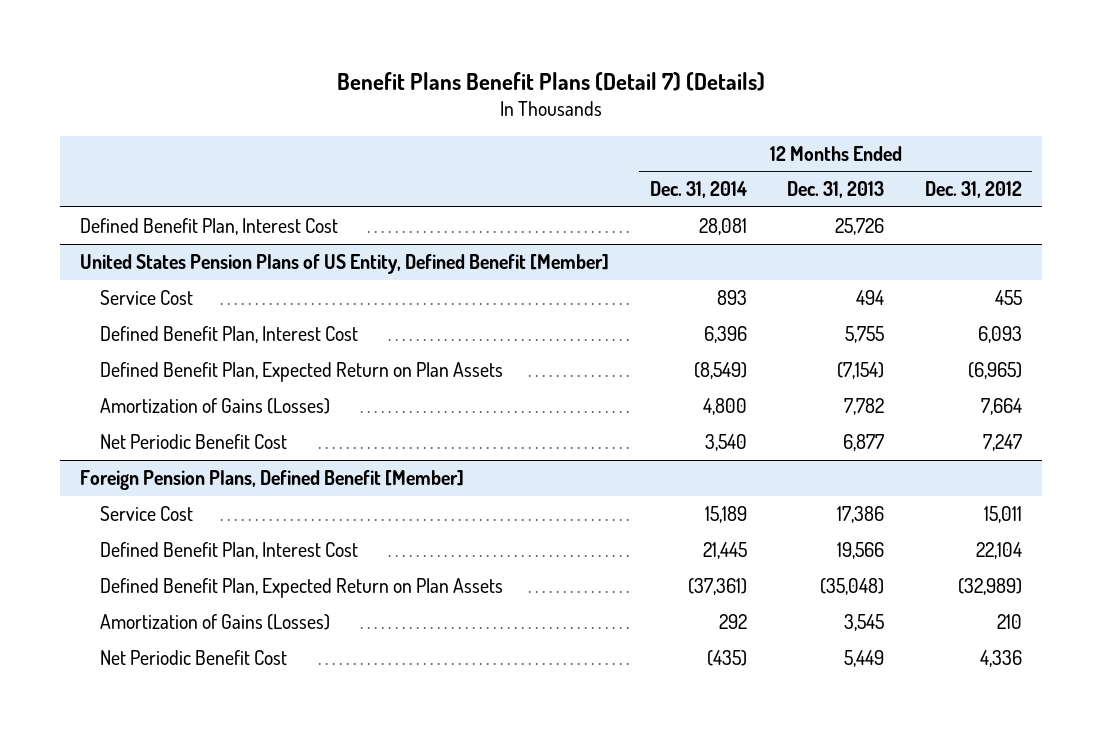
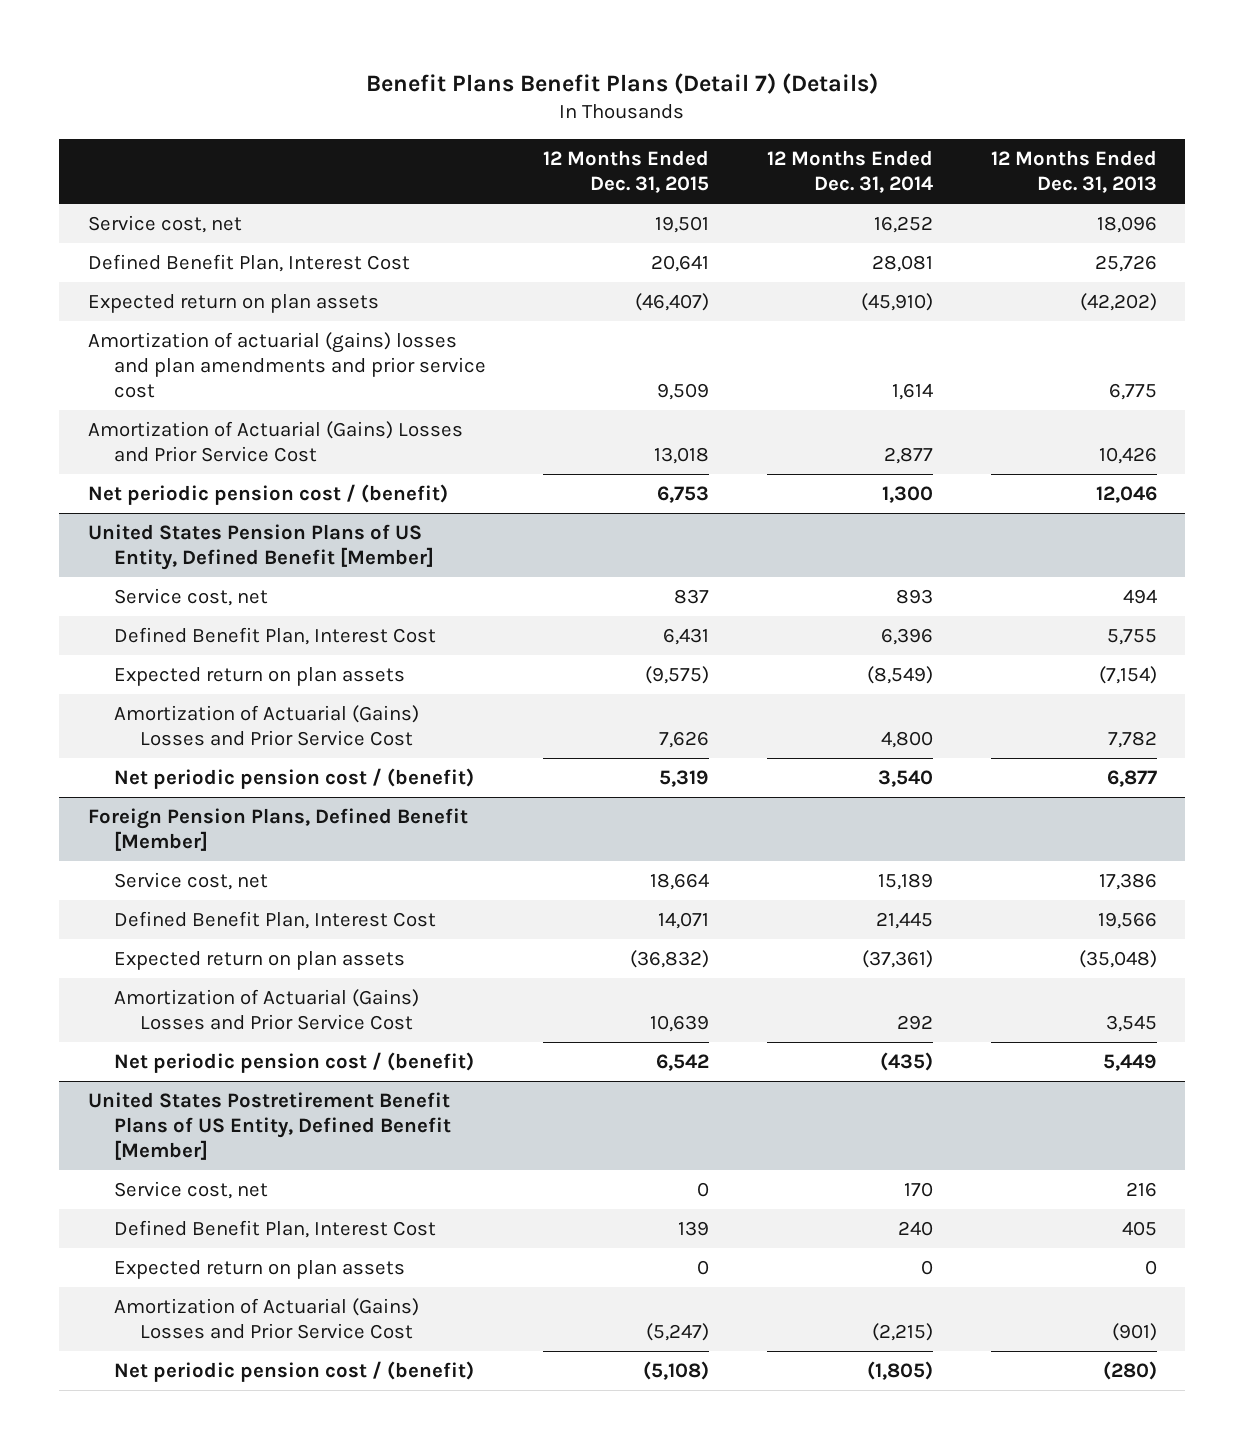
[924,181,1022,199] Dec. 31, 2012 -> none
none -> [543,150,710,194] 12 Months Ended Dec. 31, 2015
none -> [87,215,242,234] Service cost, net
none -> [87,294,379,314] Expected return on plan assets
none -> [87,332,486,399] Amortization of actuarial (gains) losses and plan amendments and prior service cost
none -> [87,421,463,463] Amortization of Actuarial (Gains) Losses and Prior Service Cost
none -> [87,484,448,506] Net periodic pension cost / (benefit)
[100,289,194,305] Service Cost -> [113,588,268,607] Service cost, net
[100,361,504,382] Defined Benefit Plan, Expected Return on Plan Assets -> [113,667,405,687] Expected return on plan assets
[100,397,331,414] Amortization of Gains (Losses) -> [113,705,419,747] Amortization of Actuarial (Gains) Losses and Prior Service Cost
[100,433,288,449] Net Periodic Benefit Cost -> [113,768,474,790] Net periodic pension cost / (benefit)
[100,505,194,521] Service Cost -> [113,872,268,891] Service cost, net
[100,577,504,598] Defined Benefit Plan, Expected Return on Plan Assets -> [113,951,405,971] Expected return on plan assets
[100,613,331,630] Amortization of Gains (Losses) -> [113,989,419,1031] Amortization of Actuarial (Gains) Losses and Prior Service Cost
[100,649,288,665] Net Periodic Benefit Cost -> [113,1052,474,1074] Net periodic pension cost / (benefit)
none -> [87,1092,451,1161] United States Postretirement Benefit Plans of US Entity, Defined Benefit [Member]
none -> [113,1181,268,1200] Service cost, net
none -> [113,1220,436,1239] Defined Benefit Plan, Interest Cost
none -> [113,1260,405,1280] Expected return on plan assets
none -> [113,1298,419,1340] Amortization of Actuarial (Gains) Losses and Prior Service Cost
none -> [113,1361,474,1383] Net periodic pension cost / (benefit)

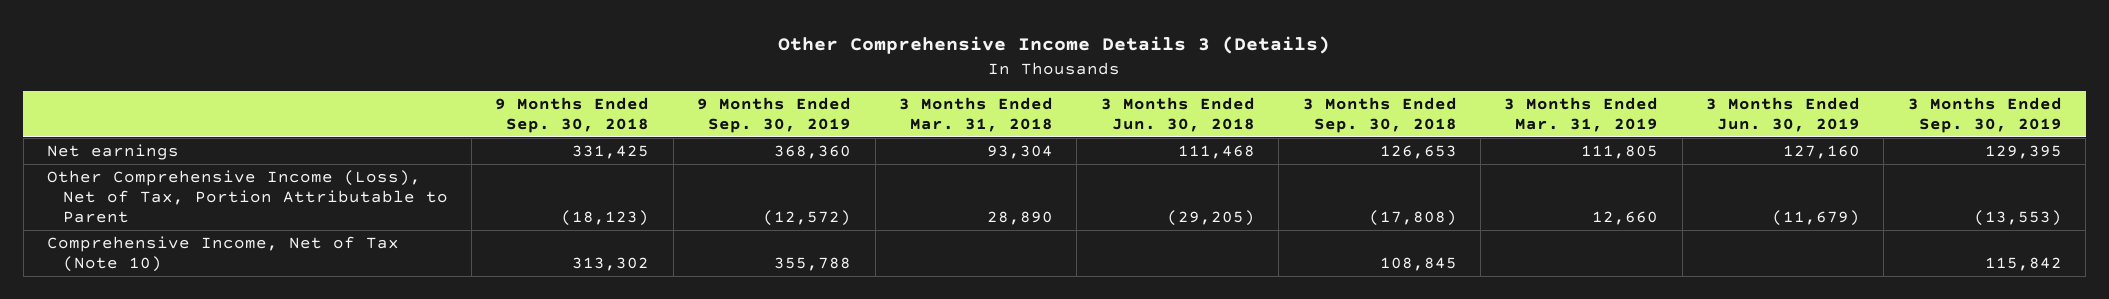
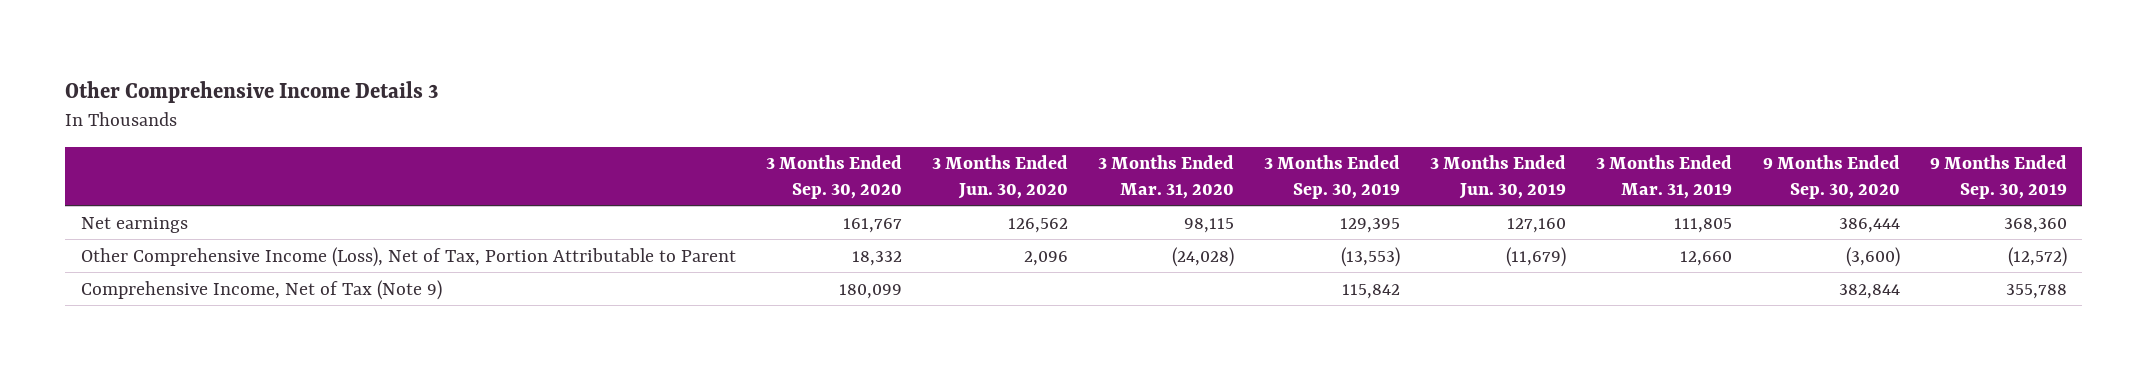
[778,36,1331,55] Other Comprehensive Income Details 3 (Details) -> [65,80,439,103] Other Comprehensive Income Details 3
[495,96,650,133] 9 Months Ended Sep. 30, 2018 -> none
[898,96,1053,132] 3 Months Ended Mar. 31, 2018 -> none
[1100,96,1255,132] 3 Months Ended Jun. 30, 2018 -> none
[1302,96,1457,133] 3 Months Ended Sep. 30, 2018 -> none
none -> [765,155,902,199] 3 Months Ended Sep. 30, 2020
none -> [931,155,1068,199] 3 Months Ended Jun. 30, 2020
none -> [1097,155,1234,199] 3 Months Ended Mar. 31, 2020
none -> [1762,155,1900,199] 9 Months Ended Sep. 30, 2020
[47,235,400,272] Comprehensive Income, Net of Tax (Note 10) -> [80,279,442,300] Comprehensive Income, Net of Tax (Note 9)

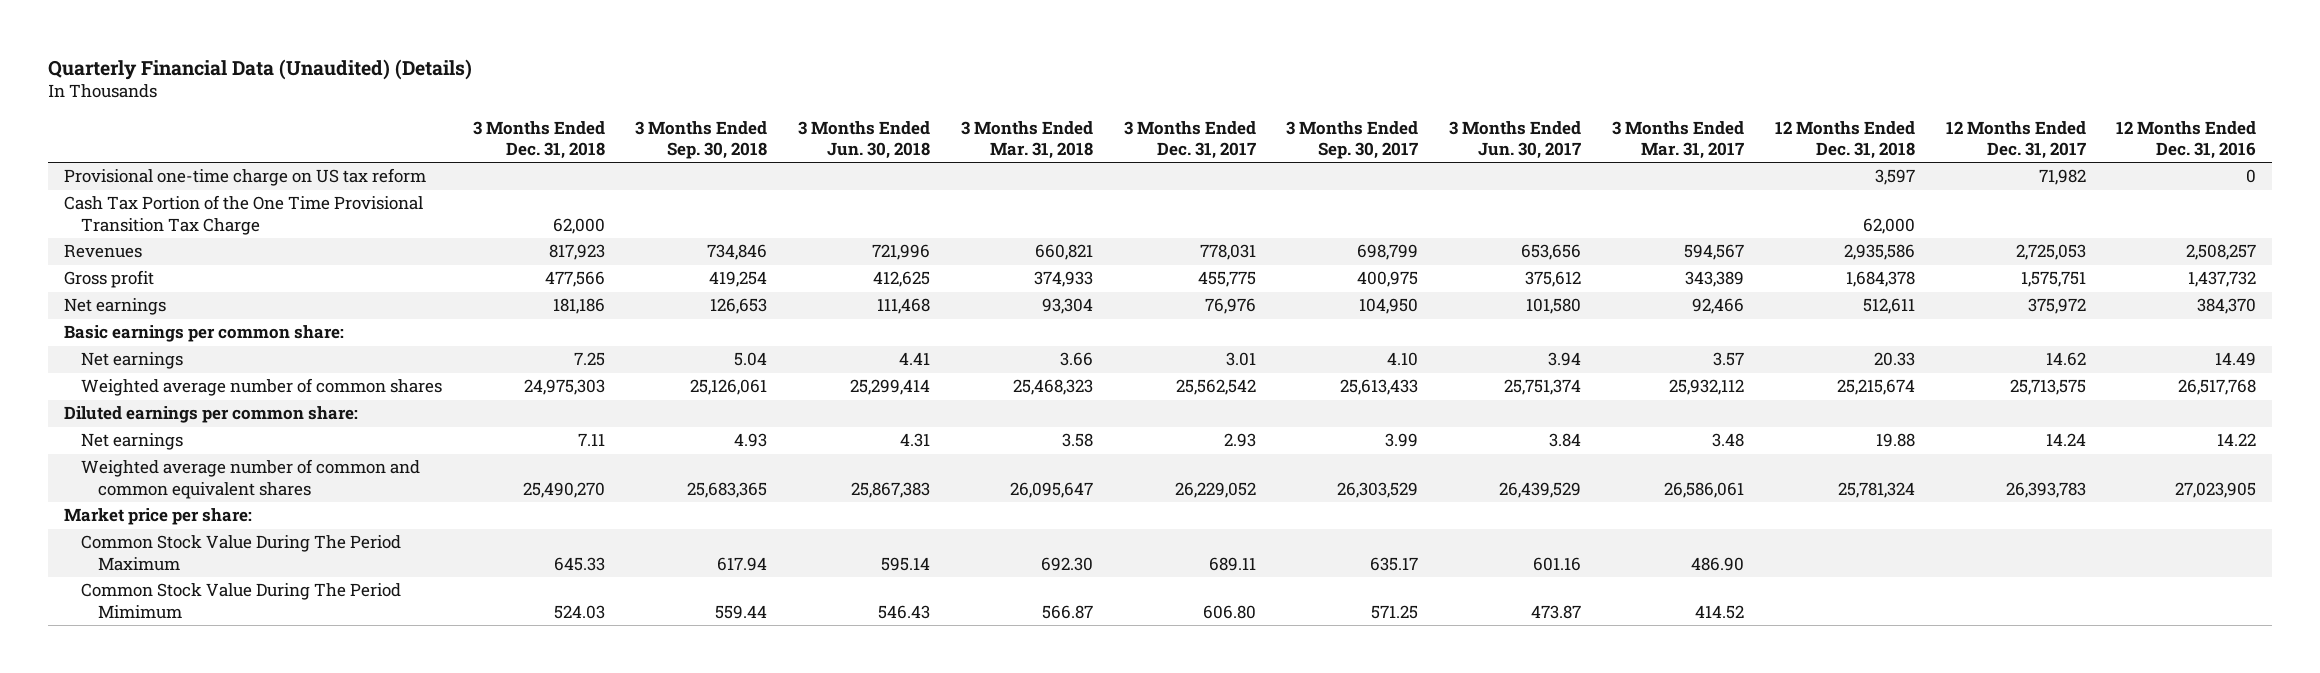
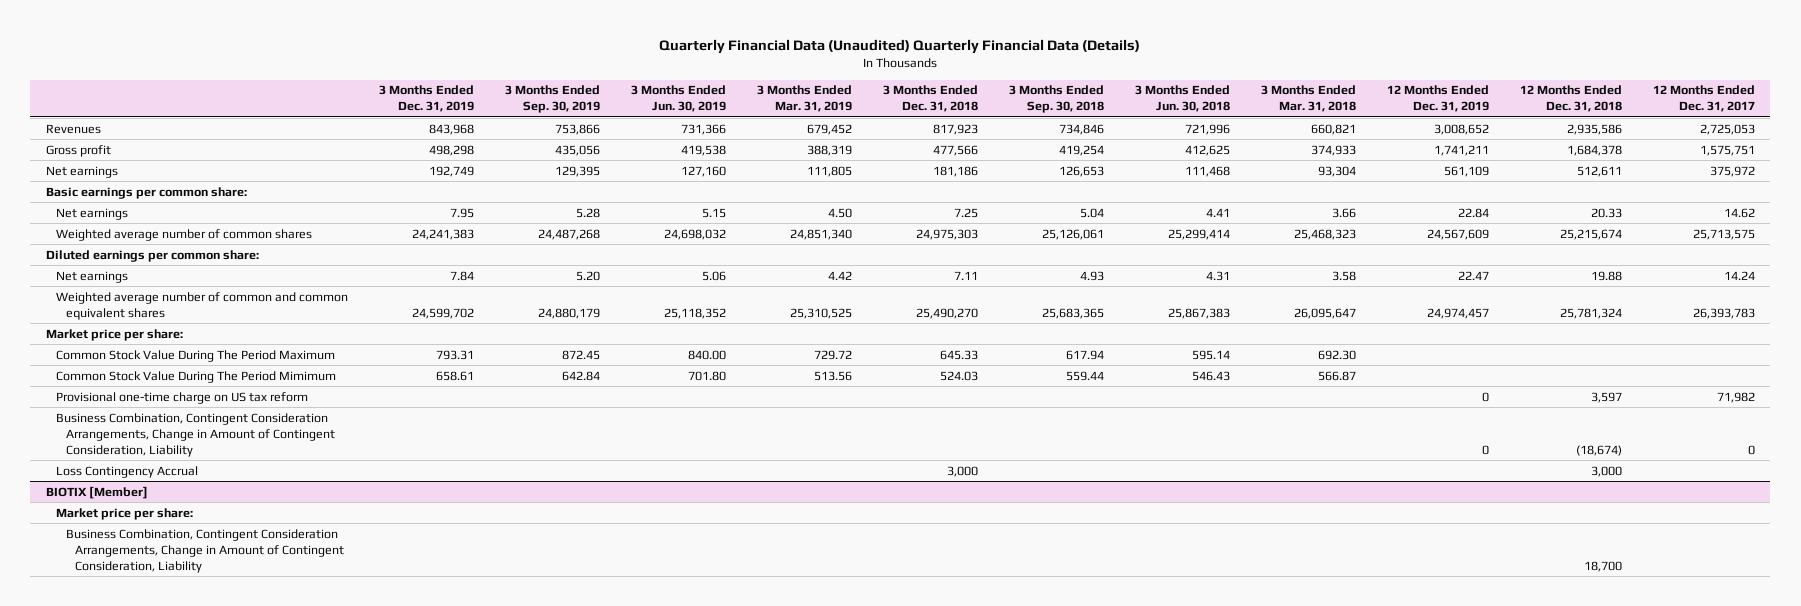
[48,58,473,80] Quarterly Financial Data (Unaudited) (Details) -> [659,38,1141,54] Quarterly Financial Data (Unaudited) Quarterly Financial Data (Details)
[1123,120,1256,159] 3 Months Ended Dec. 31, 2017 -> none
[1286,120,1419,159] 3 Months Ended Sep. 30, 2017 -> none
[1449,120,1582,159] 3 Months Ended Jun. 30, 2017 -> none
[1611,120,1744,159] 3 Months Ended Mar. 31, 2017 -> none
[2116,120,2257,159] 12 Months Ended Dec. 31, 2016 -> none
none -> [378,85,474,113] 3 Months Ended Dec. 31, 2019
none -> [504,85,600,114] 3 Months Ended Sep. 30, 2019
none -> [630,85,726,113] 3 Months Ended Jun. 30, 2019
none -> [756,85,852,113] 3 Months Ended Mar. 31, 2019
none -> [1386,85,1489,113] 12 Months Ended Dec. 31, 2019
[63,195,423,235] Cash Tax Portion of the One Time Provisional Transition Tax Charge -> none
[63,168,426,187] Provisional one-time charge on US tax reform -> [55,391,308,404] Provisional one-time charge on US tax reform
none -> [55,412,335,457] Business Combination, Contingent Consideration Arrangements, Change in Amount of Contingent Consideration, Liability
none -> [55,465,198,478] Loss Contingency Accrual
none -> [45,485,148,499] BIOTIX [Member]
none -> [55,507,193,520] Market price per share:
none -> [65,528,345,573] Business Combination, Contingent Consideration Arrangements, Change in Amount of Contingent Consideration, Liability

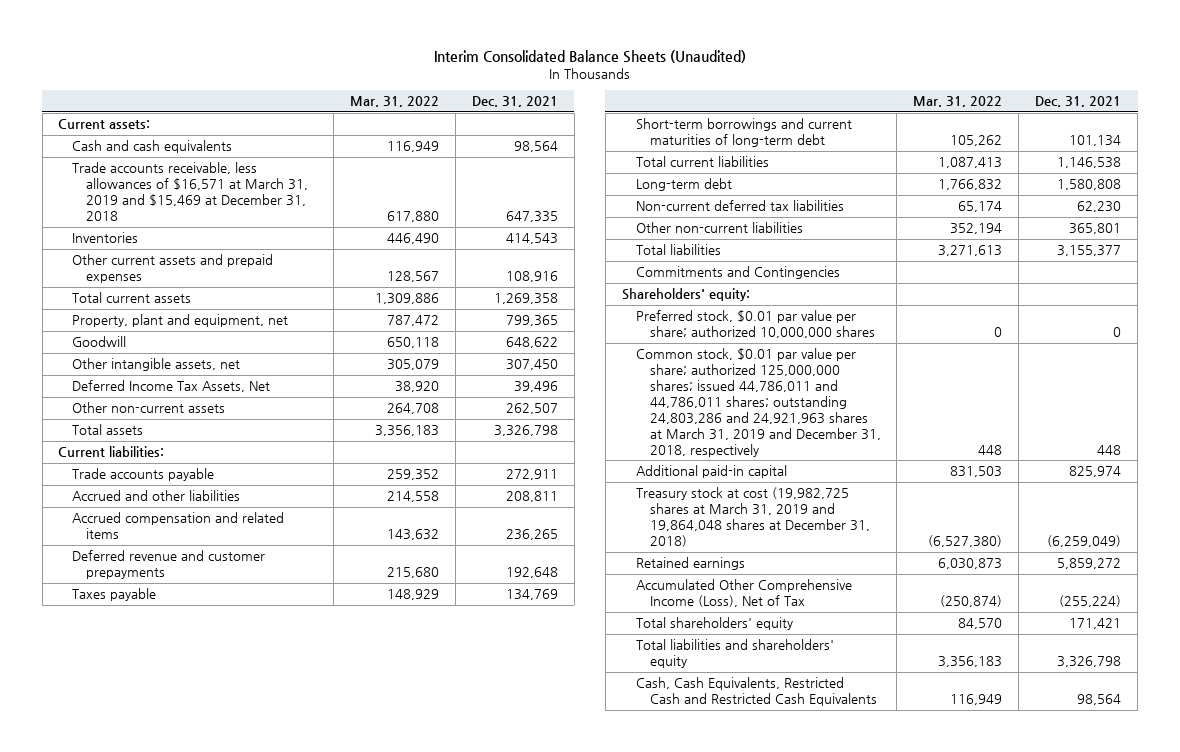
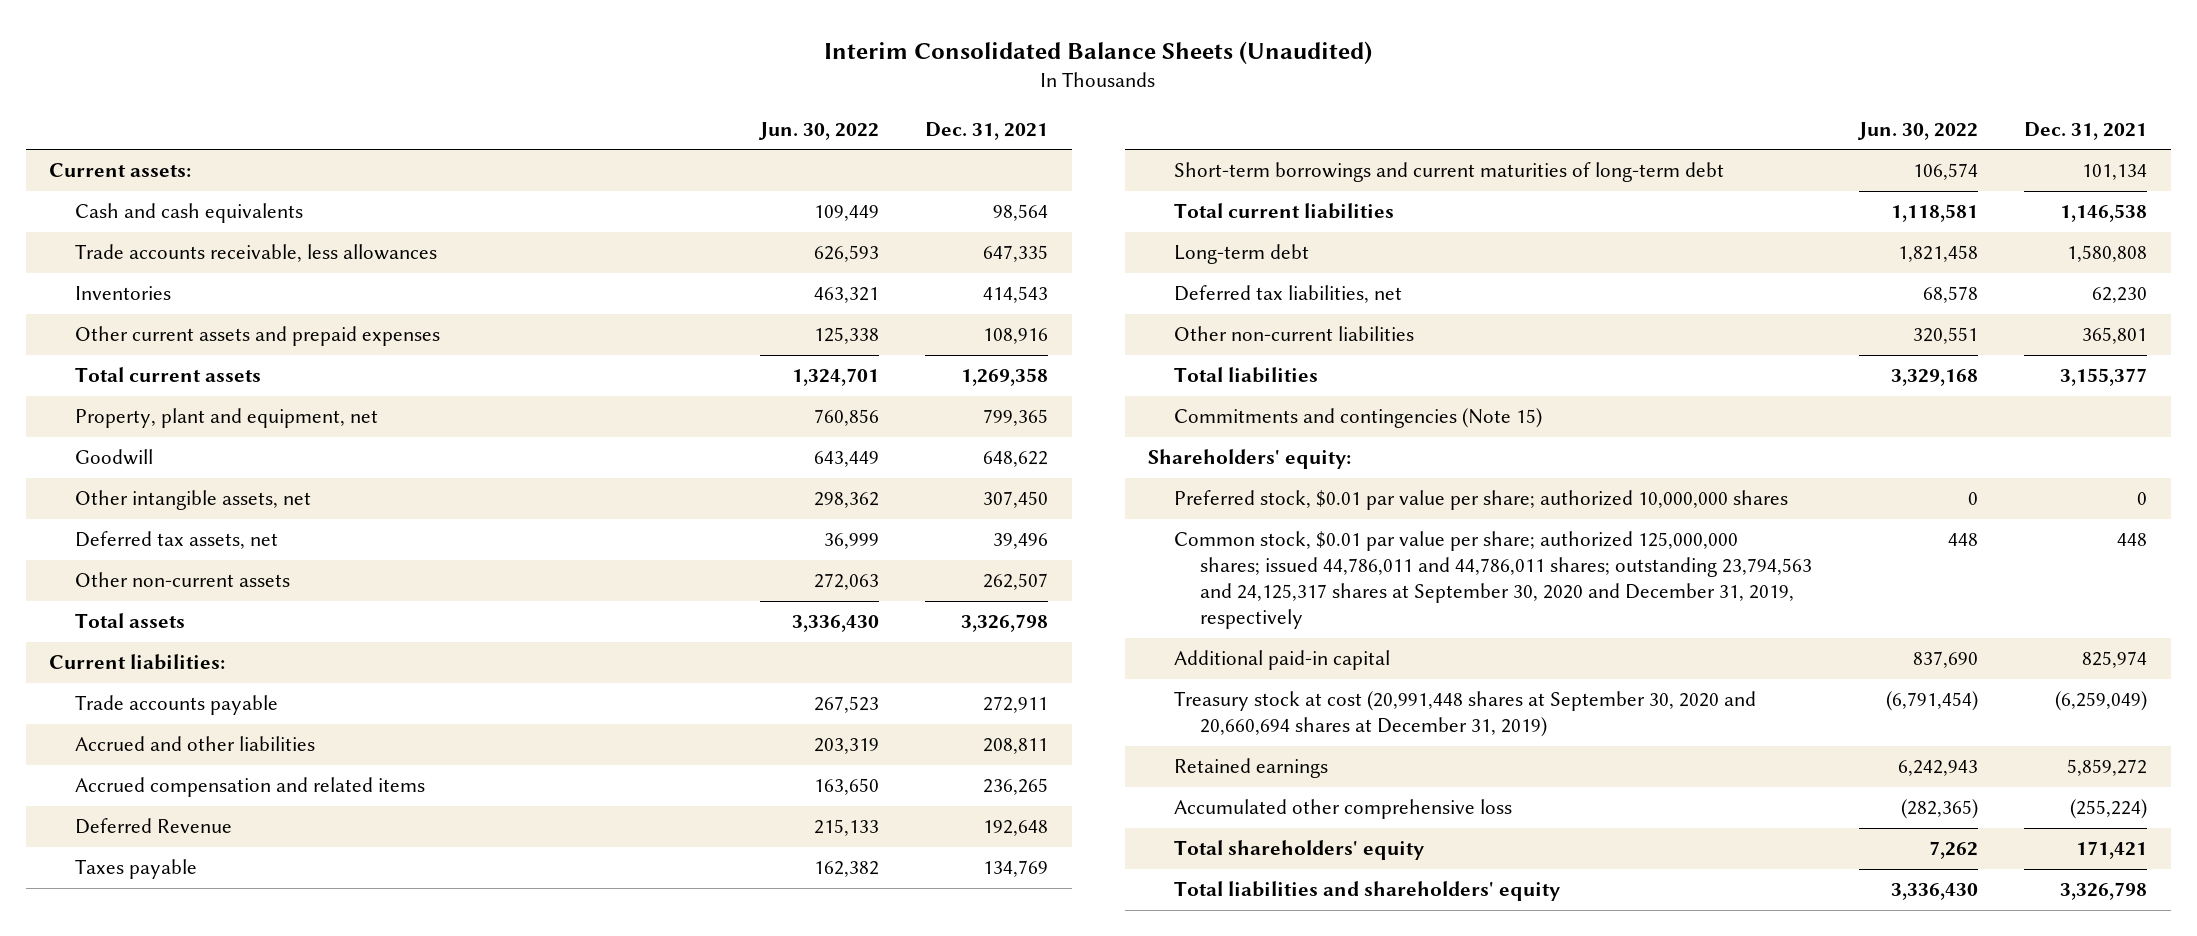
[350,96,440,108] Mar. 31, 2022 -> none
none -> [757,121,879,140] Jun. 30, 2022
[72,162,309,222] Trade accounts receivable, less allowances of $16,571 at March 31, 2019 and $15,469 at December 31, 2018 -> [74,244,437,263] Trade accounts receivable, less allowances
[72,380,271,393] Deferred Income Tax Assets, Net -> [74,531,278,550] Deferred tax assets, net
[72,550,266,580] Deferred revenue and customer prepayments -> [74,818,232,835] Deferred Revenue
[635,200,844,212] Non-current deferred tax liabilities -> [1174,285,1403,304] Deferred tax liabilities, net
[635,266,840,280] Commitments and Contingencies -> [1174,408,1543,429] Commitments and contingencies (Note 15)
[635,348,881,458] Common stock, $0.01 par value per share; authorized 125,000,000 shares; issued 44,786,011 and 44,786,011 shares; outstanding 24,803,286 and 24,921,963 shares at March 31, 2019 and December 31, 2018, respectively -> [1174,531,1812,630] Common stock, $0.01 par value per share; authorized 125,000,000 shares; issued 44,786,011 and 44,786,011 shares; outstanding 23,794,563 and 24,125,317 shares at September 30, 2020 and December 31, 2019, respectively
[635,487,870,548] Treasury stock at cost (19,982,725 shares at March 31, 2019 and 19,864,048 shares at December 31, 2018) -> [1174,691,1757,738] Treasury stock at cost (20,991,448 shares at September 30, 2020 and 20,660,694 shares at December 31, 2019)
[635,579,852,608] Accumulated Other Comprehensive Income (Loss), Net of Tax -> [1174,799,1513,820] Accumulated other comprehensive loss
[635,677,877,707] Cash, Cash Equivalents, Restricted Cash and Restricted Cash Equivalents -> none

